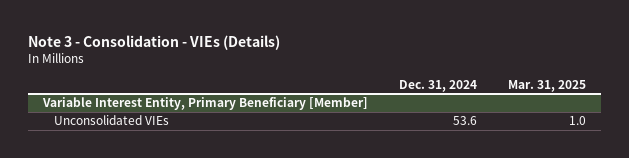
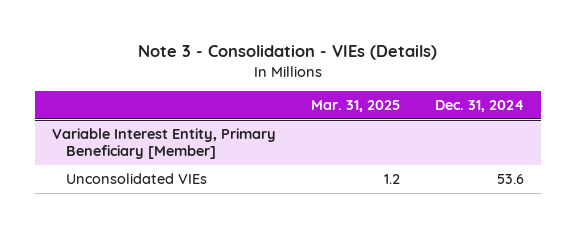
[569,116,587,126] 1.0 -> [384,173,401,184] 1.2

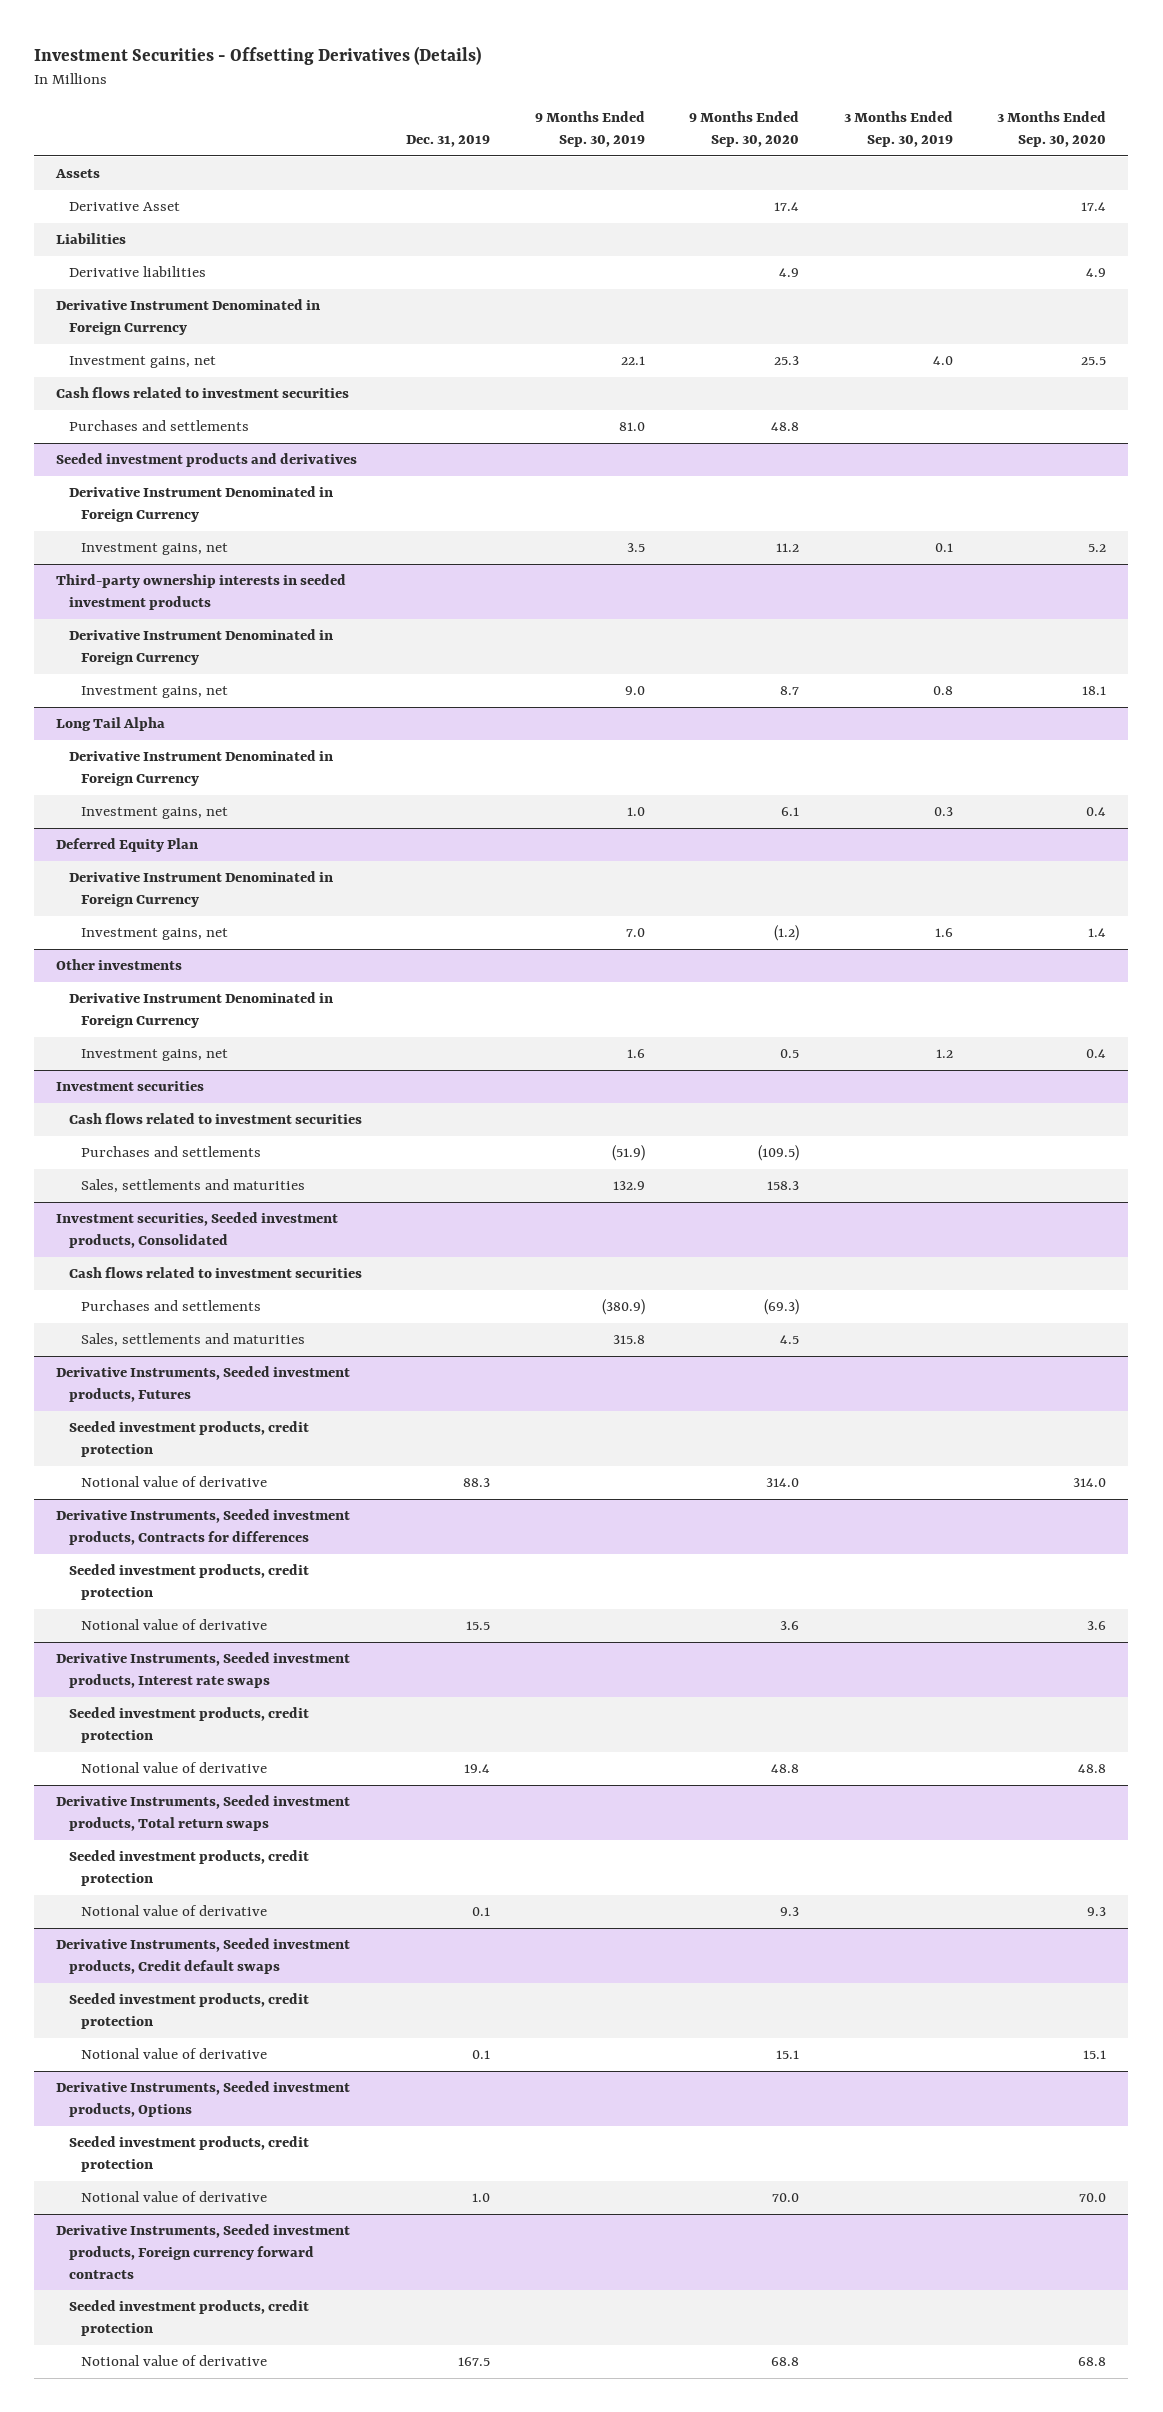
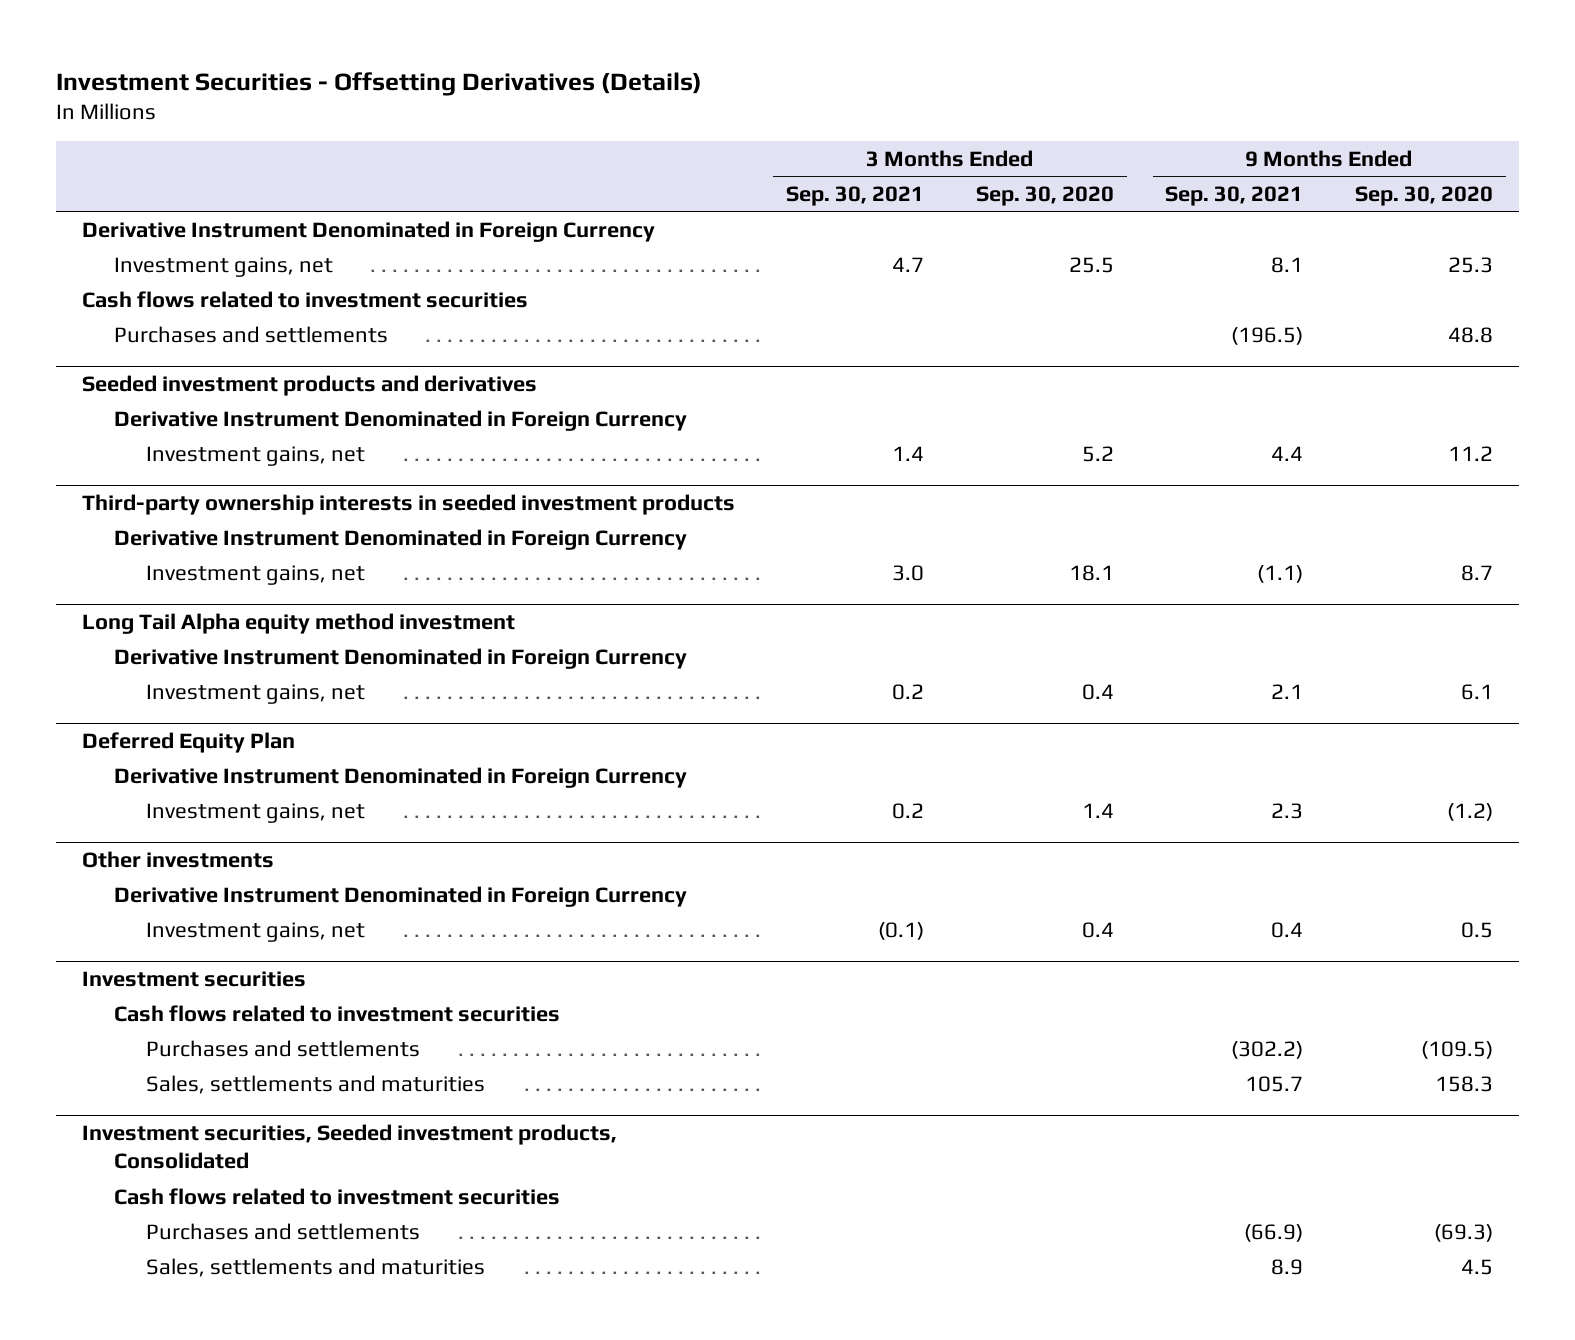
[406,134,491,147] Dec. 31, 2019 -> none
[534,111,645,147] 9 Months Ended Sep. 30, 2019 -> none
[843,111,953,147] 3 Months Ended Sep. 30, 2019 -> none
none -> [786,185,925,206] Sep. 30, 2021
none -> [1165,185,1304,206] Sep. 30, 2021
[55,169,101,179] Assets -> none
[68,202,180,212] Derivative Asset -> none
[56,233,127,245] Liabilities -> none
[68,266,206,278] Derivative liabilities -> none
[56,717,166,732] Long Tail Alpha -> [81,612,515,634] Long Tail Alpha equity method investment
[56,1366,351,1403] Derivative Instruments, Seeded investment products, Futures -> none
[68,1421,309,1458] Seeded investment products, credit protection -> none
[80,1476,267,1488] Notional value of derivative -> none
[56,1509,351,1546] Derivative Instruments, Seeded investment products, Contracts for differences -> none
[68,1564,309,1601] Seeded investment products, credit protection -> none
[80,1619,267,1631] Notional value of derivative -> none
[56,1652,351,1689] Derivative Instruments, Seeded investment products, Interest rate swaps -> none
[68,1707,309,1744] Seeded investment products, credit protection -> none
[80,1762,267,1774] Notional value of derivative -> none
[56,1795,351,1832] Derivative Instruments, Seeded investment products, Total return swaps -> none
[68,1850,309,1887] Seeded investment products, credit protection -> none
[80,1905,267,1917] Notional value of derivative -> none
[56,1938,351,1975] Derivative Instruments, Seeded investment products, Credit default swaps -> none
[68,1993,309,2030] Seeded investment products, credit protection -> none
[80,2048,267,2060] Notional value of derivative -> none
[56,2081,351,2118] Derivative Instruments, Seeded investment products, Options -> none
[68,2136,309,2173] Seeded investment products, credit protection -> none
[80,2191,267,2203] Notional value of derivative -> none
[56,2224,351,2279] Derivative Instruments, Seeded investment products, Foreign currency forward contracts -> none
[68,2300,309,2337] Seeded investment products, credit protection -> none
[80,2355,267,2367] Notional value of derivative -> none

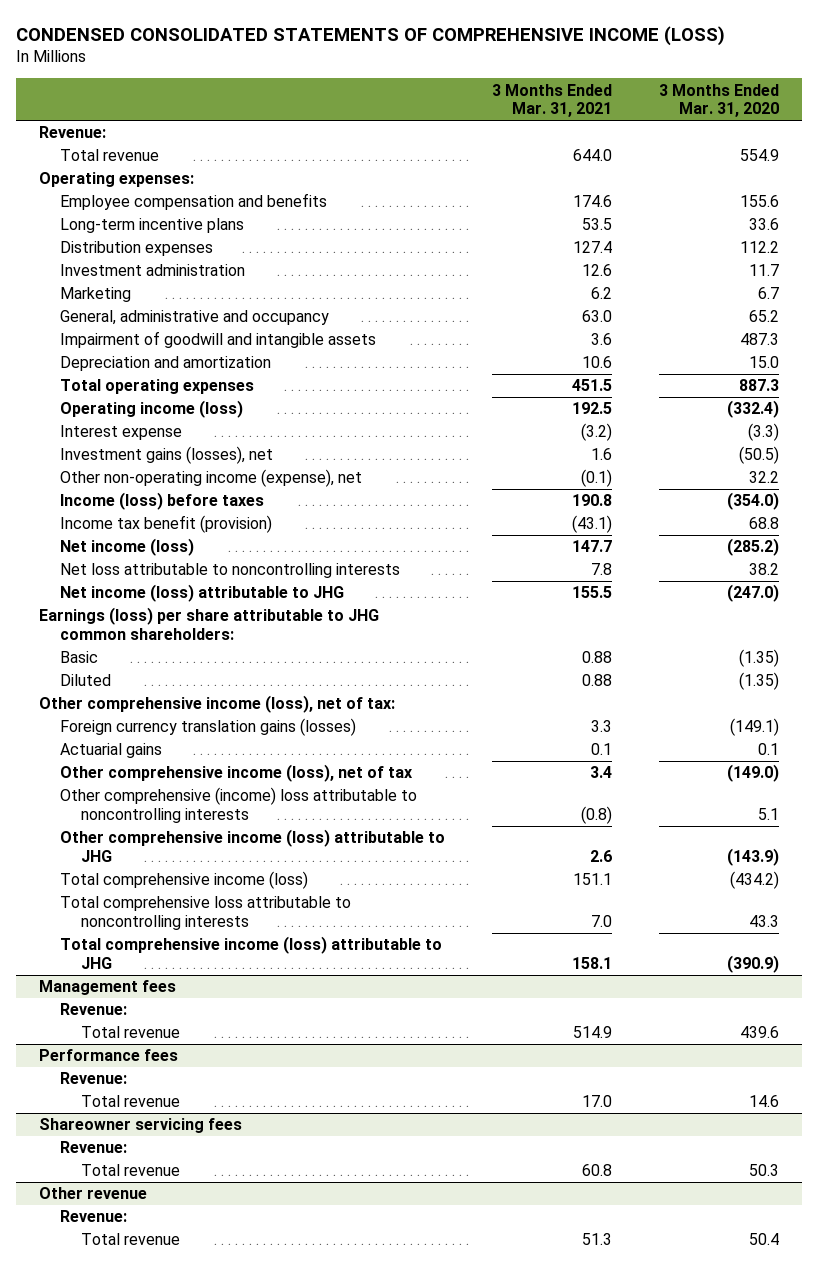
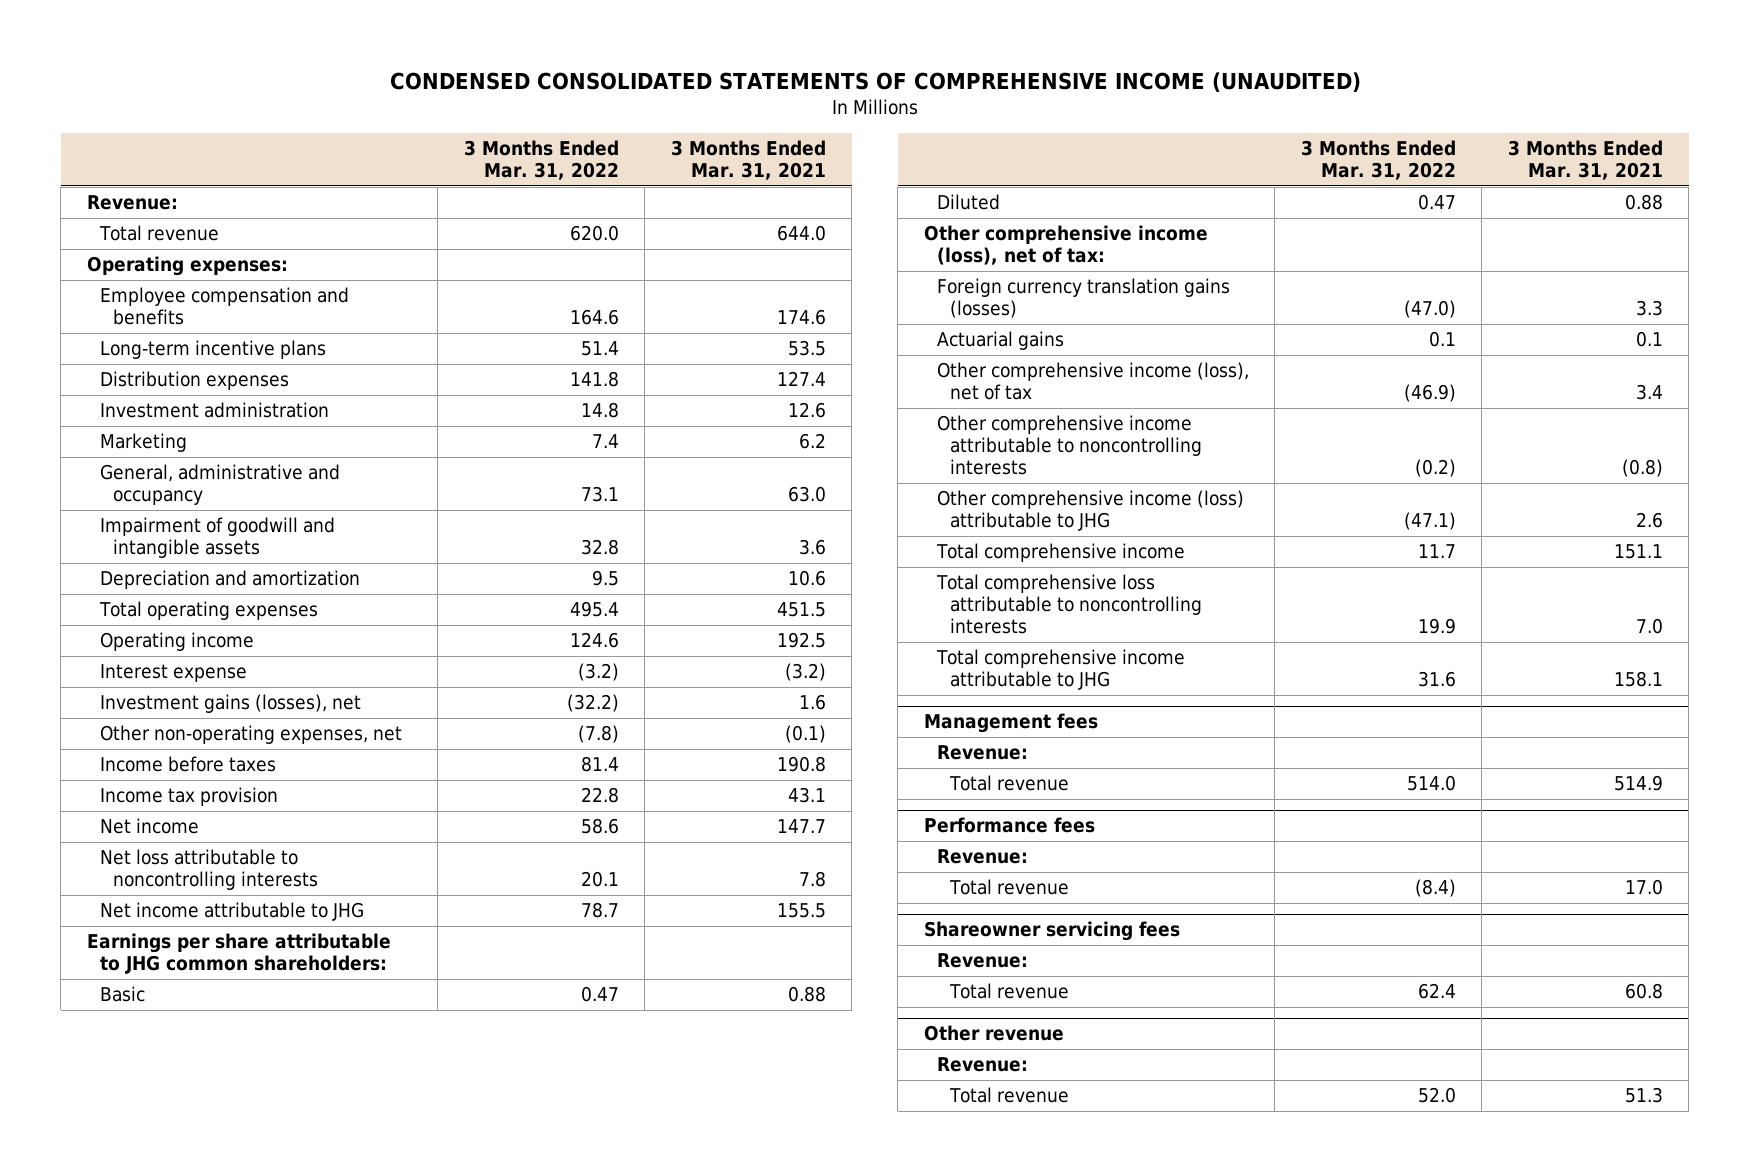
[15,25,725,46] CONDENSED CONSOLIDATED STATEMENTS OF COMPREHENSIVE INCOME (LOSS) -> [389,72,1361,93] CONDENSED CONSOLIDATED STATEMENTS OF COMPREHENSIVE INCOME (UNAUDITED)
[658,83,779,118] 3 Months Ended Mar. 31, 2020 -> none
none -> [463,140,619,181] 3 Months Ended Mar. 31, 2022
[60,400,244,419] Operating income (loss) -> [99,632,254,652] Operating income
[60,469,363,488] Other non-operating income (expense), net -> [99,725,402,745] Other non-operating expenses, net
[60,492,265,511] Income (loss) before taxes -> [99,756,276,773] Income before taxes
[60,515,273,534] Income tax benefit (provision) -> [99,787,278,807] Income tax provision
[571,515,612,534] (43.1) -> [787,787,826,804] 43.1
[60,538,195,557] Net income (loss) -> [99,818,199,835] Net income
[60,584,345,603] Net income (loss) attributable to JHG -> [99,902,364,922] Net income attributable to JHG
[39,607,380,640] Earnings (loss) per share attributable to JHG common shareholders: -> [86,933,391,975] Earnings per share attributable to JHG common shareholders:
[60,787,418,823] Other comprehensive (income) loss attributable to noncontrolling interests -> [936,415,1203,476] Other comprehensive income attributable to noncontrolling interests
[60,871,309,890] Total comprehensive income (loss) -> [935,543,1185,563] Total comprehensive income
[60,936,443,969] Total comprehensive income (loss) attributable to JHG -> [935,649,1185,691] Total comprehensive income attributable to JHG

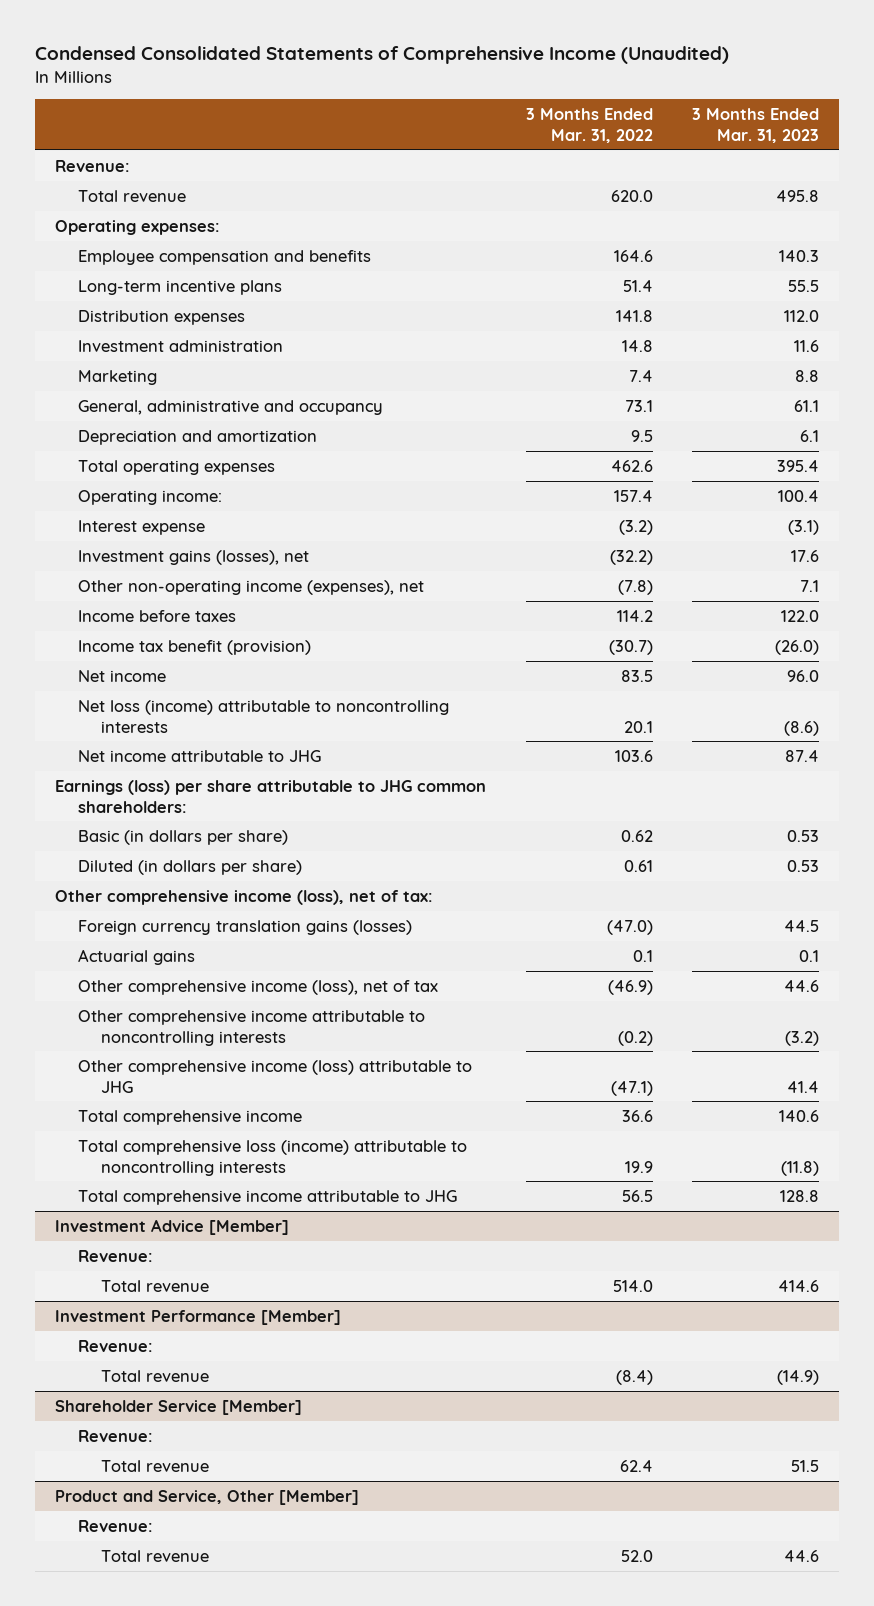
[389,72,1361,93] CONDENSED CONSOLIDATED STATEMENTS OF COMPREHENSIVE INCOME (UNAUDITED) -> [34,46,729,65] Condensed Consolidated Statements of Comprehensive Income (Unaudited)
[670,140,826,181] 3 Months Ended Mar. 31, 2021 -> none
none -> [692,107,820,143] 3 Months Ended Mar. 31, 2023
[99,517,335,559] Impairment of goodwill and intangible assets -> none
[569,601,619,618] 495.4 -> [610,459,653,472] 462.6
[99,632,254,652] Operating income -> [77,489,222,505] Operating income:
[569,632,619,649] 124.6 -> [613,489,653,502] 157.4
[99,725,402,745] Other non-operating expenses, net -> [77,579,424,595] Other non-operating income (expenses), net
[580,756,619,773] 81.4 -> [616,609,653,622] 114.2
[99,787,278,807] Income tax provision -> [77,639,311,655] Income tax benefit (provision)
[580,787,619,804] 22.8 -> [608,639,653,655] (30.7)
[580,818,619,835] 58.6 -> [620,669,653,682] 83.5
[99,849,318,891] Net loss attributable to noncontrolling interests -> [77,699,449,733] Net loss (income) attributable to noncontrolling interests
[580,902,619,919] 78.7 -> [614,749,653,762] 103.6
[86,933,391,975] Earnings per share attributable to JHG common shareholders: -> [54,779,486,813] Earnings (loss) per share attributable to JHG common shareholders:
[99,986,145,1003] Basic -> [77,829,288,845] Basic (in dollars per share)
[580,986,619,1003] 0.47 -> [620,829,653,842] 0.62
[936,194,1000,211] Diluted -> [77,859,302,875] Diluted (in dollars per share)
[1417,194,1456,211] 0.47 -> [623,859,653,872] 0.61
[1417,544,1456,559] 11.7 -> [621,1109,653,1122] 36.6
[935,574,1203,635] Total comprehensive loss attributable to noncontrolling interests -> [77,1139,467,1176] Total comprehensive loss (income) attributable to noncontrolling interests
[1417,671,1456,688] 31.6 -> [621,1189,653,1202] 56.5
[923,713,1098,734] Management fees -> [54,1218,289,1235] Investment Advice [Member]
[923,817,1095,834] Performance fees -> none
none -> [54,1309,341,1325] Investment Performance [Member]
[923,921,1180,942] Shareowner servicing fees -> [54,1399,302,1415] Shareholder Service [Member]
[923,1025,1064,1042] Other revenue -> none
none -> [54,1489,359,1505] Product and Service, Other [Member]

